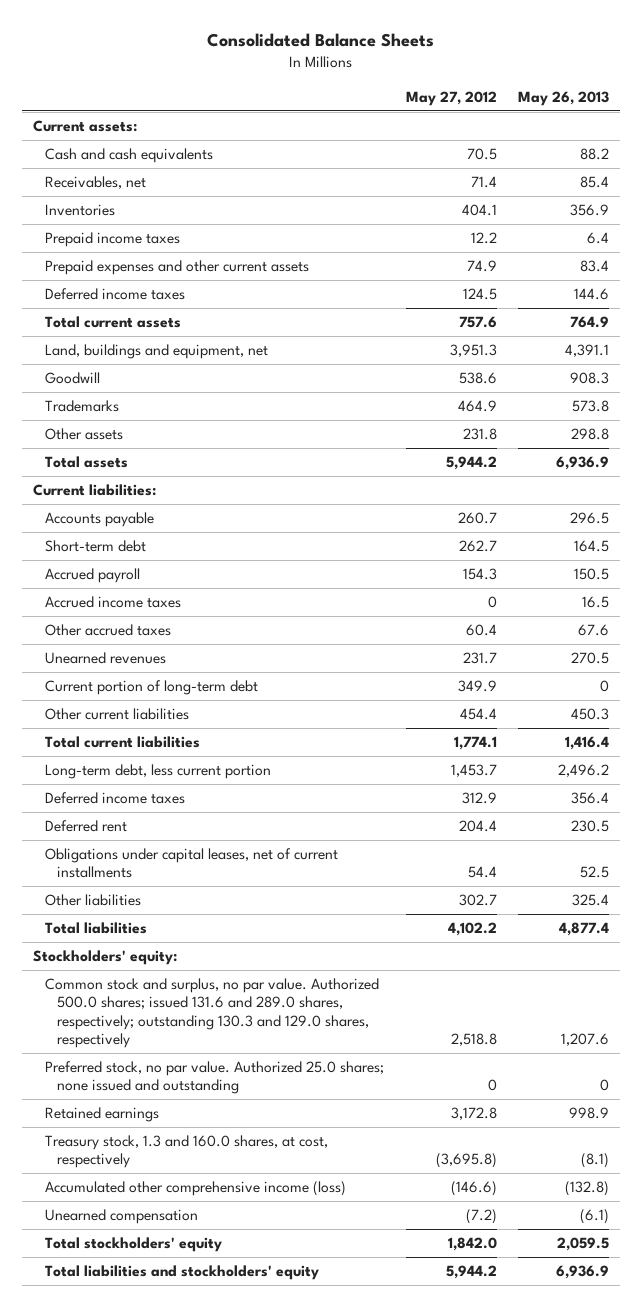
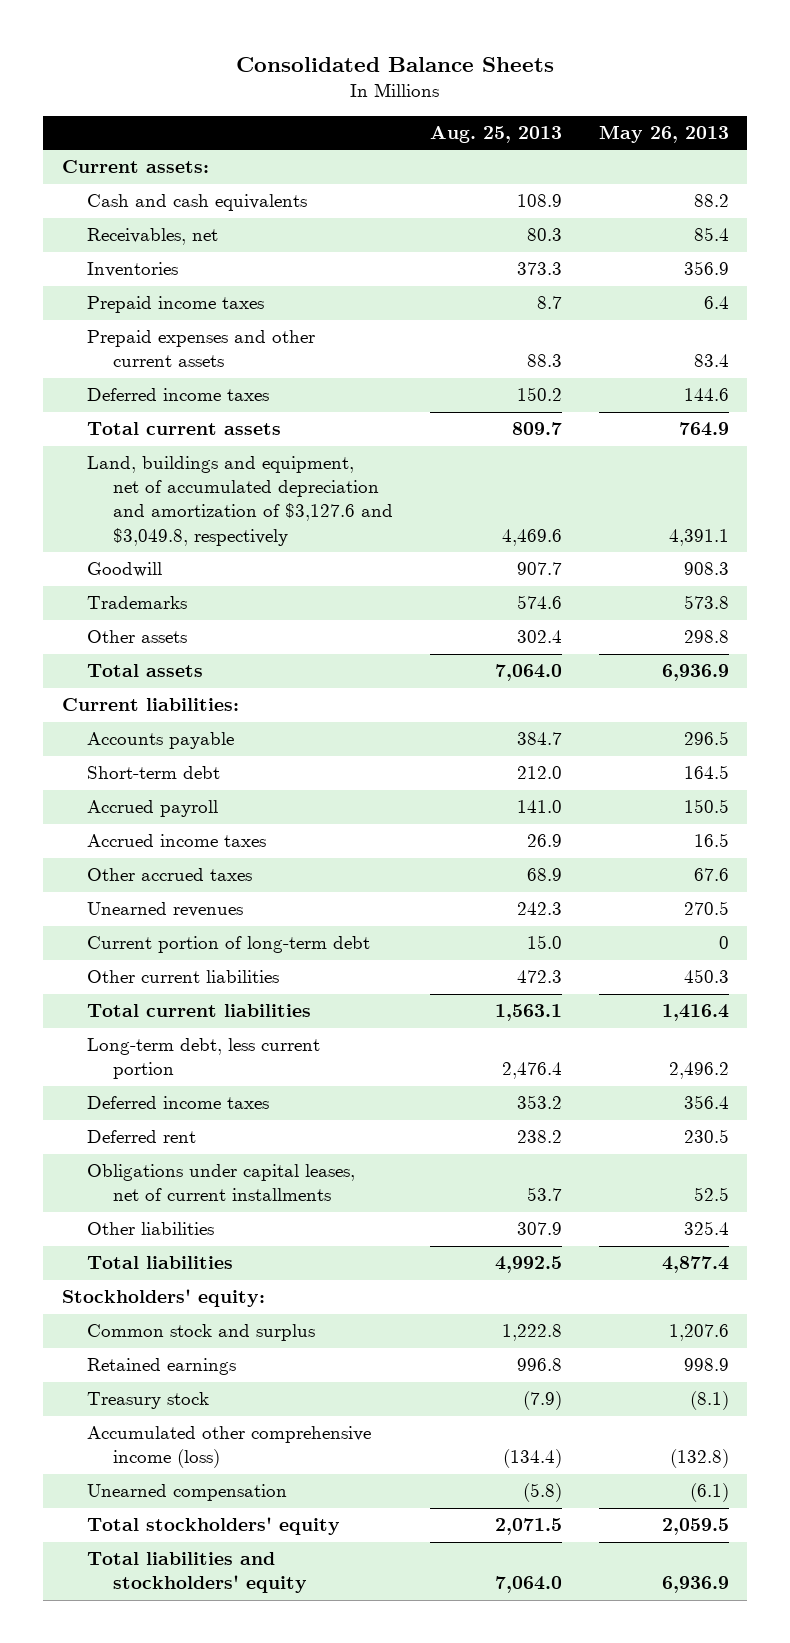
[405,90,497,106] May 27, 2012 -> none
none -> [429,126,562,144] Aug. 25, 2013
[44,344,268,360] Land, buildings and equipment, net -> [87,456,393,546] Land, buildings and equipment, net of accumulated depreciation and amortization of $3,127.6 and $3,049.8, respectively
[44,1061,384,1095] Preferred stock, no par value. Authorized 25.0 shares; none issued and outstanding -> none
[44,978,379,1048] Common stock and surplus, no par value. Authorized 500.0 shares; issued 131.6 and 289.0 shares, respectively; outstanding 130.3 and 129.0 shares, respectively -> [87,1324,316,1342] Common stock and surplus
[44,1135,328,1169] Treasury stock, 1.3 and 160.0 shares, at cost, respectively -> [87,1392,210,1410] Treasury stock

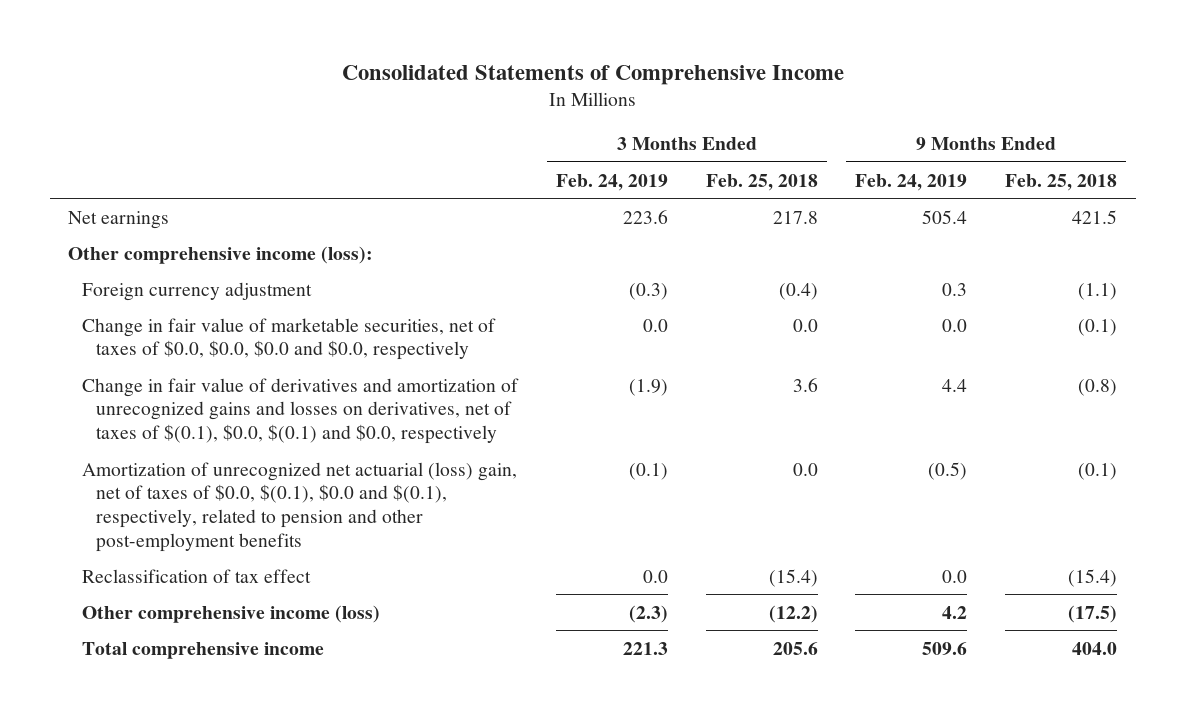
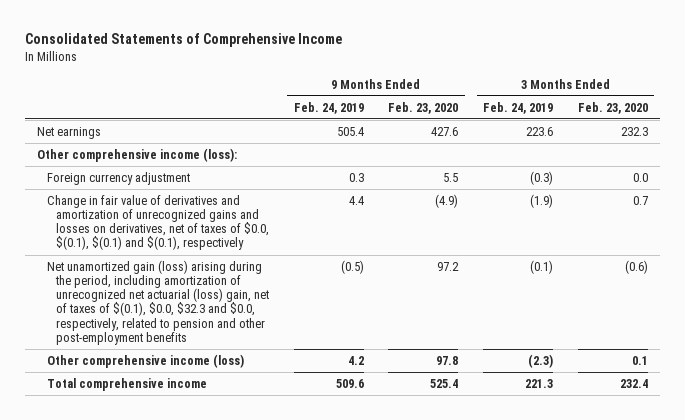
[705,173,818,191] Feb. 25, 2018 -> none
[1004,173,1117,191] Feb. 25, 2018 -> none
none -> [388,101,459,114] Feb. 23, 2020
none -> [578,101,649,114] Feb. 23, 2020
[82,317,497,361] Change in fair value of marketable securities, net of taxes of $0.0, $0.0, $0.0 and $0.0, respectively -> none
[82,568,312,583] Reclassification of tax effect -> none
[82,377,520,444] Change in fair value of derivatives and amortization of unrecognized gains and losses on derivatives, net of taxes of $(0.1), $0.0, $(0.1) and $0.0, respectively -> [46,194,269,251] Change in fair value of derivatives and amortization of unrecognized gains and losses on derivatives, net of taxes of $0.0, $(0.1), $(0.1) and $(0.1), respectively
[82,461,518,552] Amortization of unrecognized net actuarial (loss) gain, net of taxes of $0.0, $(0.1), $0.0 and $(0.1), respectively, related to pension and other post-employment benefits -> [46,259,269,345] Net unamortized gain (loss) arising during the period, including amortization of unrecognized net actuarial (loss) gain, net of taxes of $(0.1), $0.0, $32.3 and $0.0, respectively, related to pension and other post-employment benefits

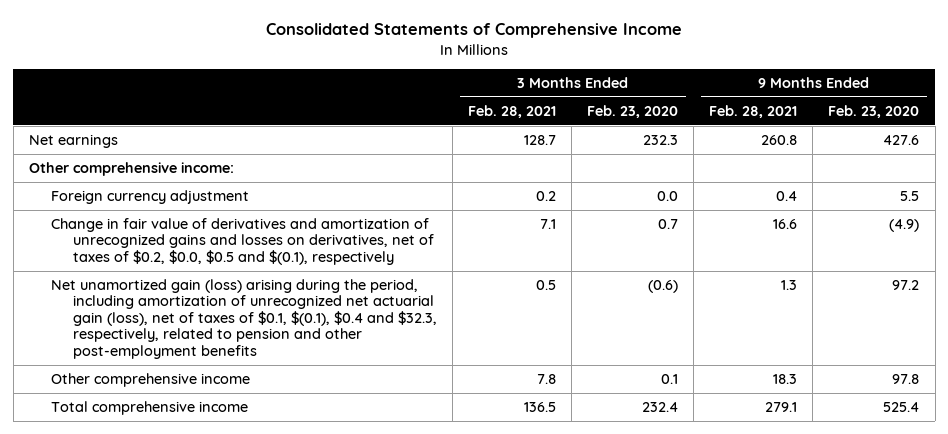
[293,101,364,114] Feb. 24, 2019 -> none
[483,101,554,114] Feb. 24, 2019 -> none
none -> [467,104,556,118] Feb. 28, 2021
none -> [709,104,798,118] Feb. 28, 2021
[37,147,238,162] Other comprehensive income (loss): -> [28,161,234,176] Other comprehensive income:
[46,194,269,251] Change in fair value of derivatives and amortization of unrecognized gains and losses on derivatives, net of taxes of $0.0, $(0.1), $(0.1) and $(0.1), respectively -> [50,217,434,265] Change in fair value of derivatives and amortization of unrecognized gains and losses on derivatives, net of taxes of $0.2, $0.0, $0.5 and $(0.1), respectively
[46,259,269,345] Net unamortized gain (loss) arising during the period, including amortization of unrecognized net actuarial (loss) gain, net of taxes of $(0.1), $0.0, $32.3 and $0.0, respectively, related to pension and other post-employment benefits -> [50,278,437,359] Net unamortized gain (loss) arising during the period, including amortization of unrecognized net actuarial gain (loss), net of taxes of $0.1, $(0.1), $0.4 and $32.3, respectively, related to pension and other post-employment benefits
[46,353,244,368] Other comprehensive income (loss) -> [50,372,250,387] Other comprehensive income

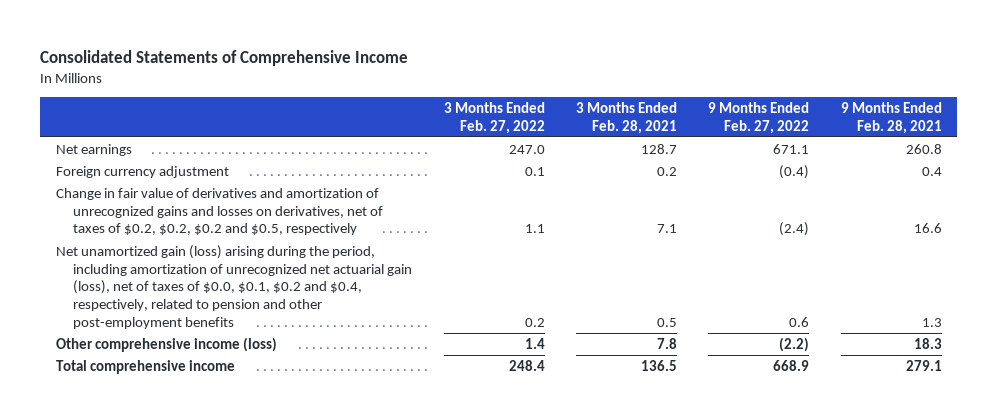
[587,104,679,118] Feb. 23, 2020 -> none
[828,104,920,118] Feb. 23, 2020 -> none
none -> [443,101,545,134] 3 Months Ended Feb. 27, 2022
none -> [708,101,810,134] 9 Months Ended Feb. 27, 2022
[28,161,234,176] Other comprehensive income: -> none
[50,217,434,265] Change in fair value of derivatives and amortization of unrecognized gains and losses on derivatives, net of taxes of $0.2, $0.0, $0.5 and $(0.1), respectively -> [56,187,384,236] Change in fair value of derivatives and amortization of unrecognized gains and losses on derivatives, net of taxes of $0.2, $0.2, $0.2 and $0.5, respectively
[50,278,437,359] Net unamortized gain (loss) arising during the period, including amortization of unrecognized net actuarial gain (loss), net of taxes of $0.1, $(0.1), $0.4 and $32.3, respectively, related to pension and other post-employment benefits -> [56,244,413,329] Net unamortized gain (loss) arising during the period, including amortization of unrecognized net actuarial gain (loss), net of taxes of $0.0, $0.1, $0.2 and $0.4, respectively, related to pension and other post-employment benefits
[50,372,250,387] Other comprehensive income -> [56,336,278,352] Other comprehensive income (loss)

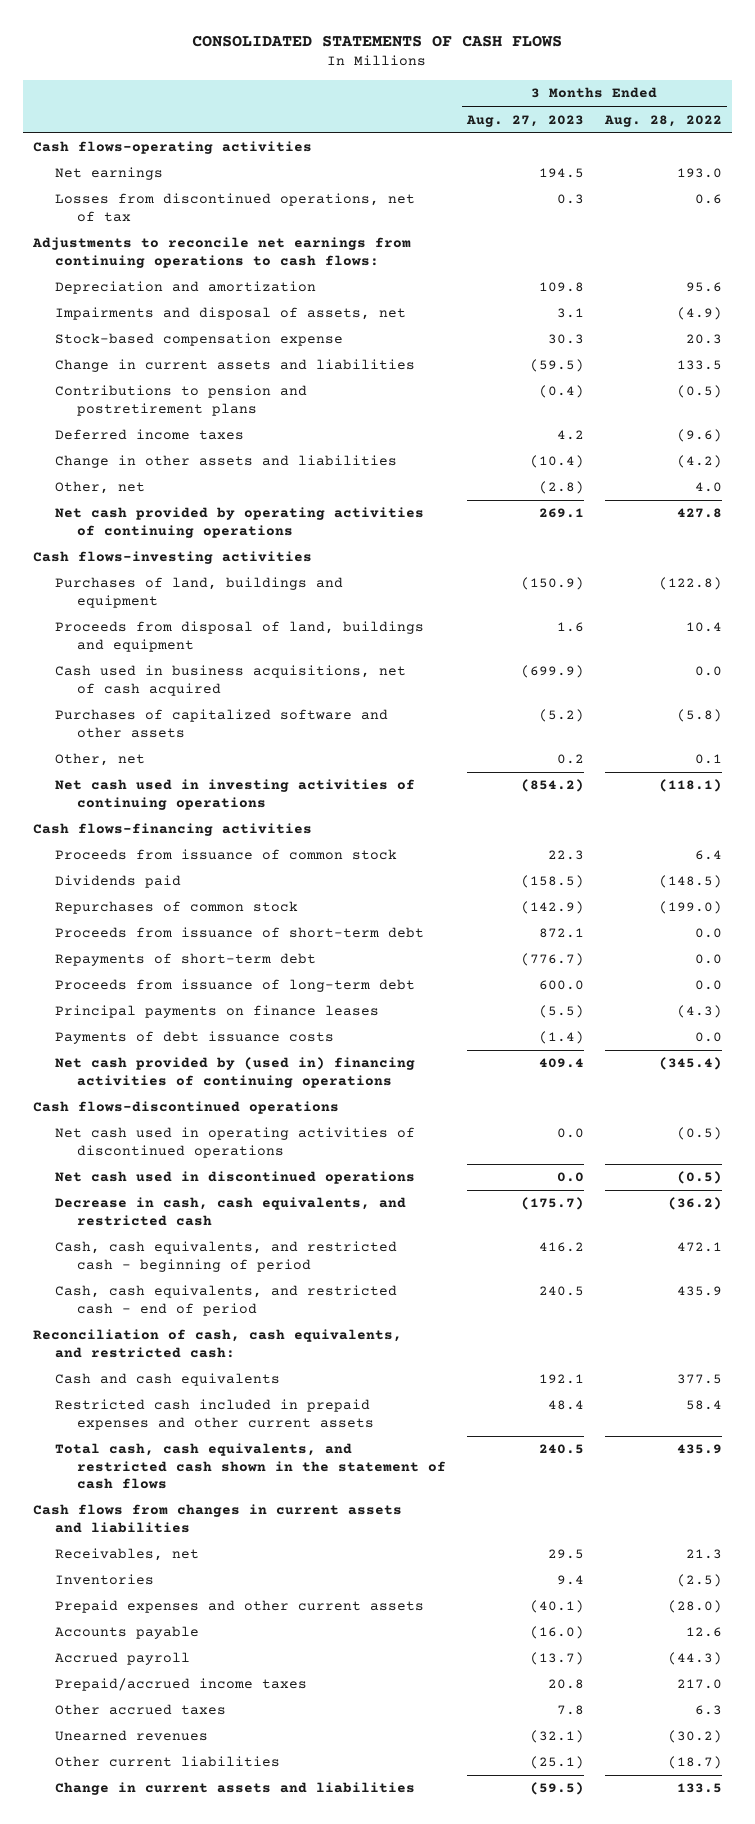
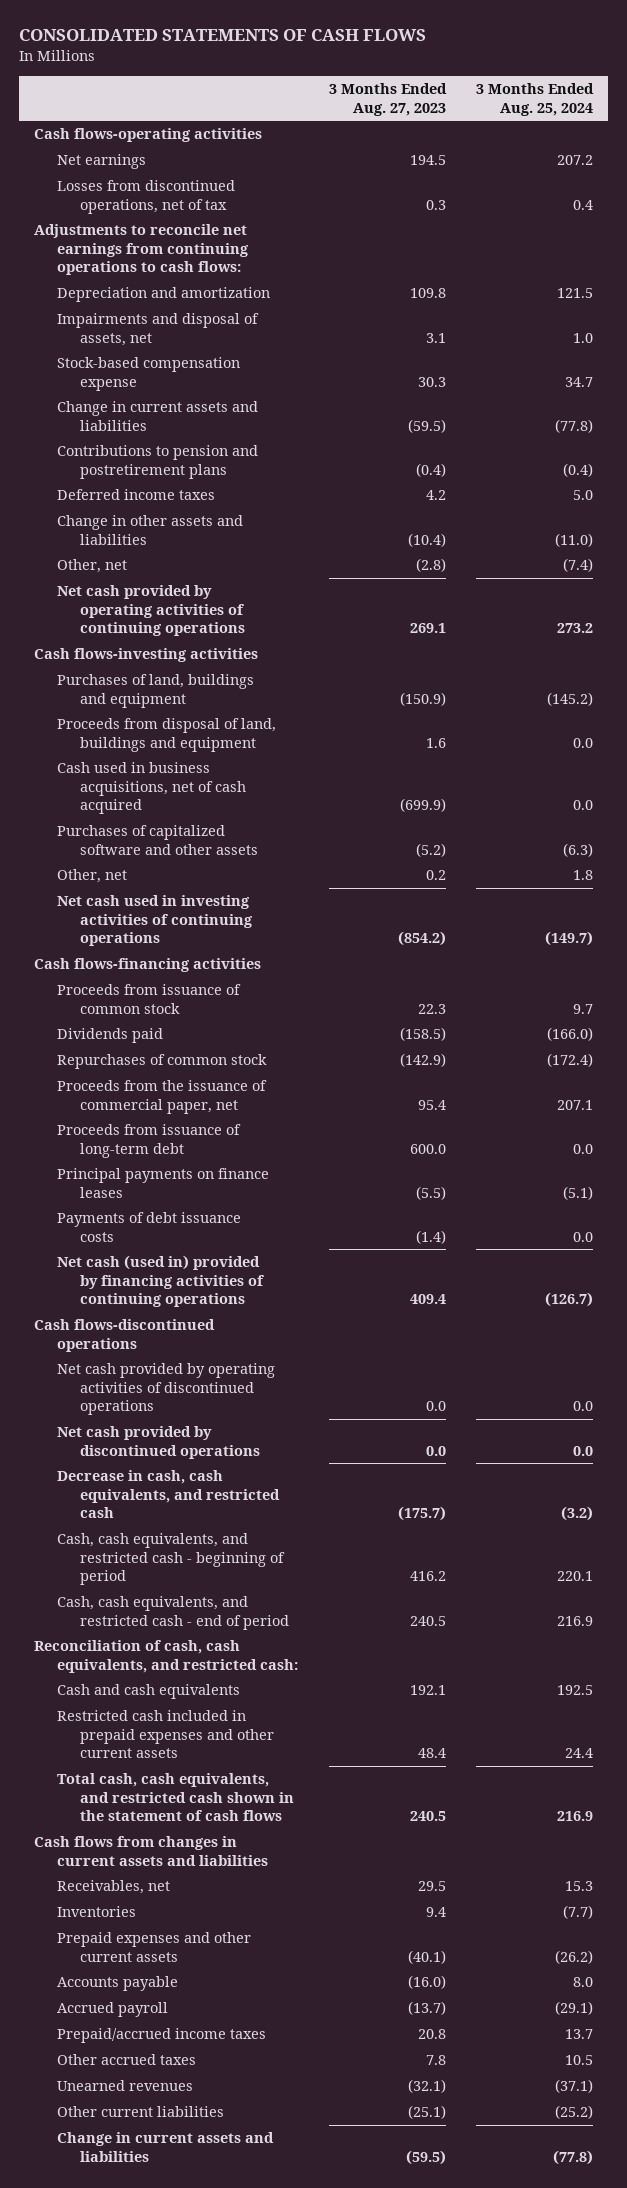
[603,114,722,127] Aug. 28, 2022 -> none
none -> [476,83,595,116] 3 Months Ended Aug. 25, 2024
[55,927,425,939] Proceeds from issuance of short-term debt -> none
[55,953,317,967] Repayments of short-term debt -> none
none -> [57,1080,268,1114] Proceeds from the issuance of commercial paper, net
[55,1057,416,1088] Net cash provided by (used in) financing activities of continuing operations -> [57,1255,265,1308] Net cash (used in) provided by financing activities of continuing operations
[55,1127,416,1158] Net cash used in operating activities of discontinued operations -> [57,1363,276,1416] Net cash provided by operating activities of discontinued operations
[55,1171,416,1185] Net cash used in discontinued operations -> [57,1426,261,1459] Net cash provided by discontinued operations

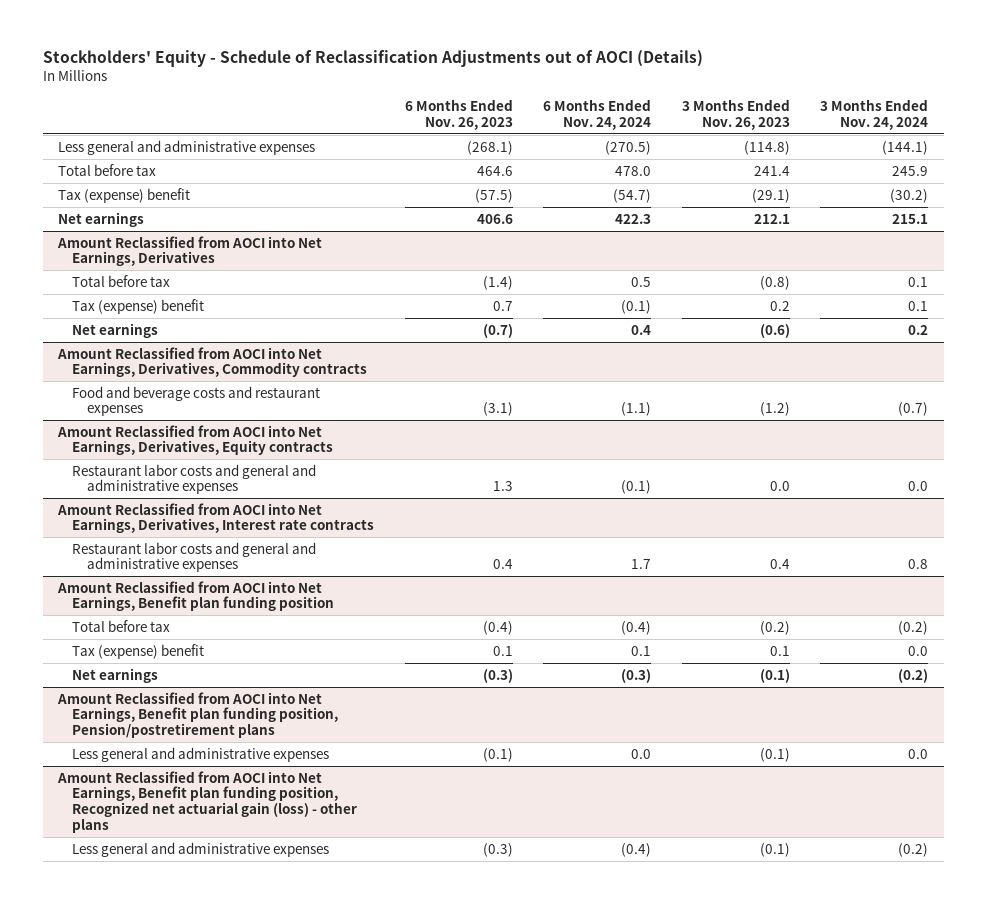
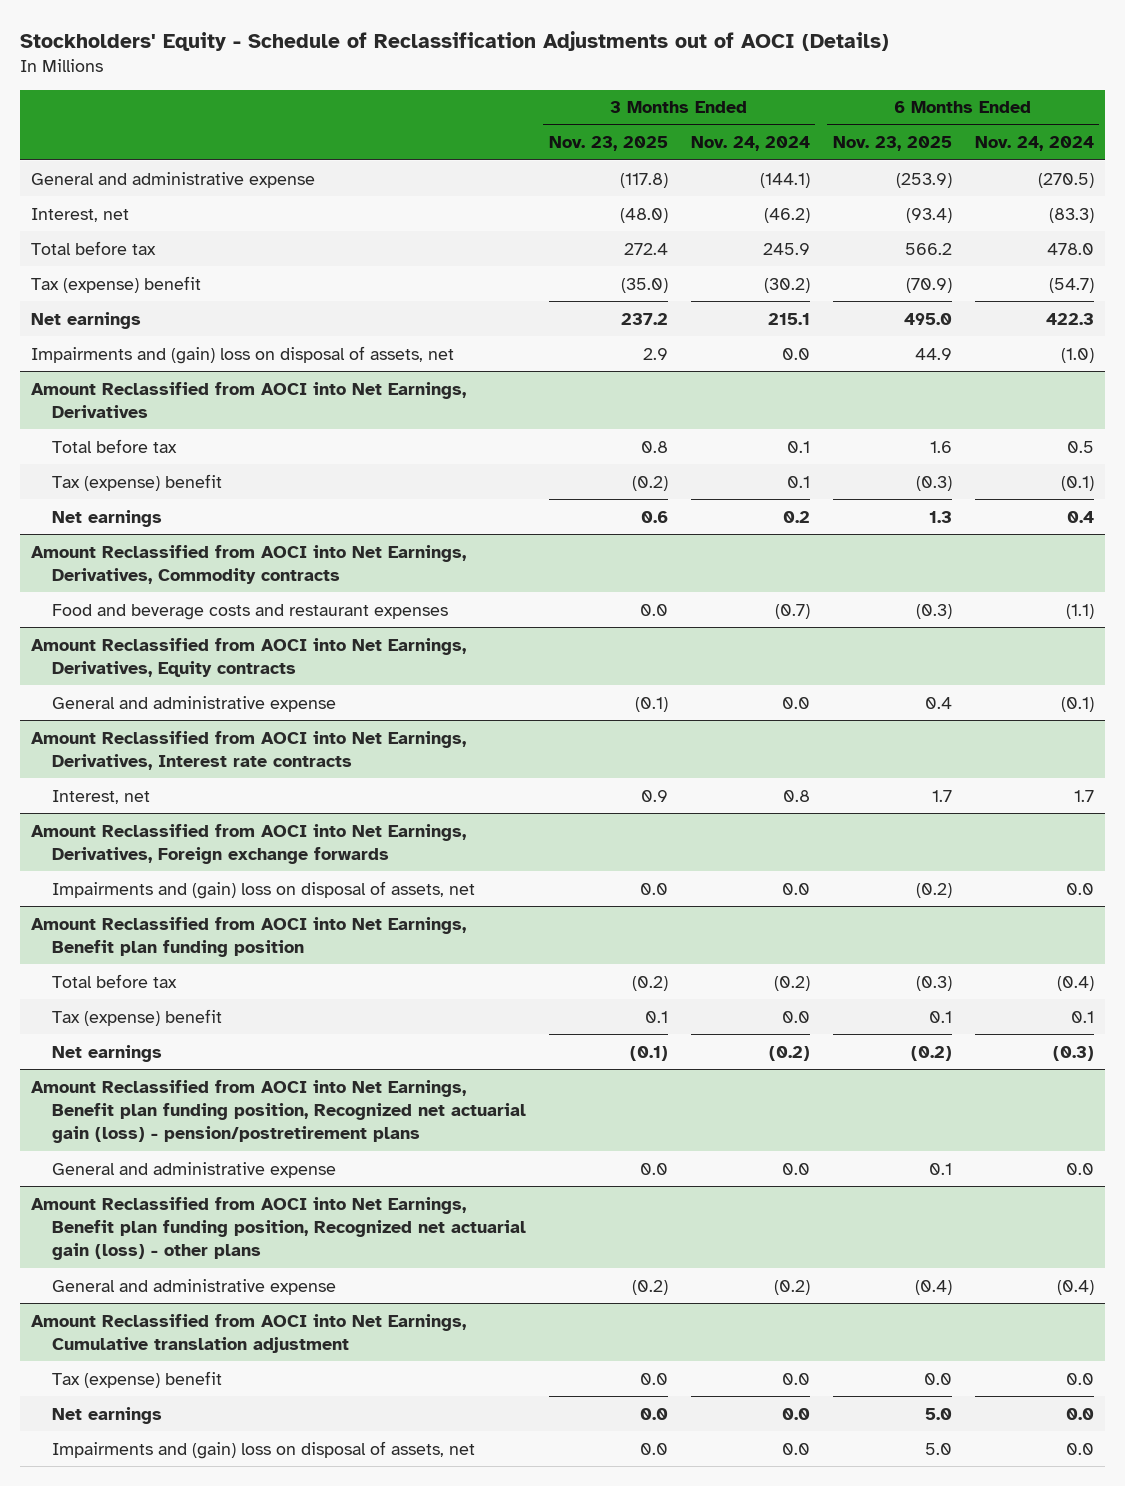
[404,99,513,130] 6 Months Ended Nov. 26, 2023 -> none
[681,99,790,130] 3 Months Ended Nov. 26, 2023 -> none
none -> [548,136,668,152] Nov. 23, 2025
none -> [832,136,952,152] Nov. 23, 2025
[57,139,315,155] Less general and administrative expenses -> [31,171,316,188] General and administrative expense
none -> [31,207,130,222] Interest, net
none -> [31,345,455,364] Impairments and (gain) loss on disposal of assets, net
[72,463,317,495] Restaurant labor costs and general and administrative expenses -> none
none -> [51,695,336,712] General and administrative expense
[72,541,317,573] Restaurant labor costs and general and administrative expenses -> [51,789,150,804] Interest, net
none -> [31,823,467,864] Amount Reclassified from AOCI into Net Earnings, Derivatives, Foreign exchange forwards
none -> [51,880,475,899] Impairments and (gain) loss on disposal of assets, net
[56,691,339,738] Amount Reclassified from AOCI into Net Earnings, Benefit plan funding position, Pension/postretirement plans -> [31,1079,526,1144] Amount Reclassified from AOCI into Net Earnings, Benefit plan funding position, Recognized net actuarial gain (loss) - pension/postretirement plans
[72,746,330,762] Less general and administrative expenses -> [51,1161,336,1178] General and administrative expense
[72,841,330,857] Less general and administrative expenses -> [51,1278,336,1295] General and administrative expense
none -> [31,1313,467,1353] Amount Reclassified from AOCI into Net Earnings, Cumulative translation adjustment
none -> [51,1370,222,1388] Tax (expense) benefit
none -> [51,1406,162,1424] Net earnings
none -> [51,1440,475,1459] Impairments and (gain) loss on disposal of assets, net

